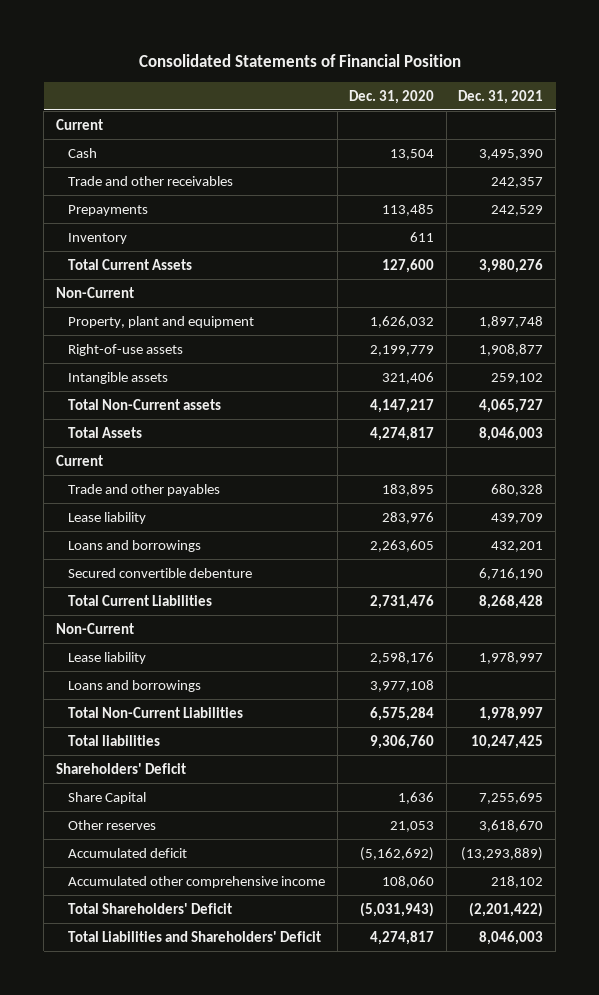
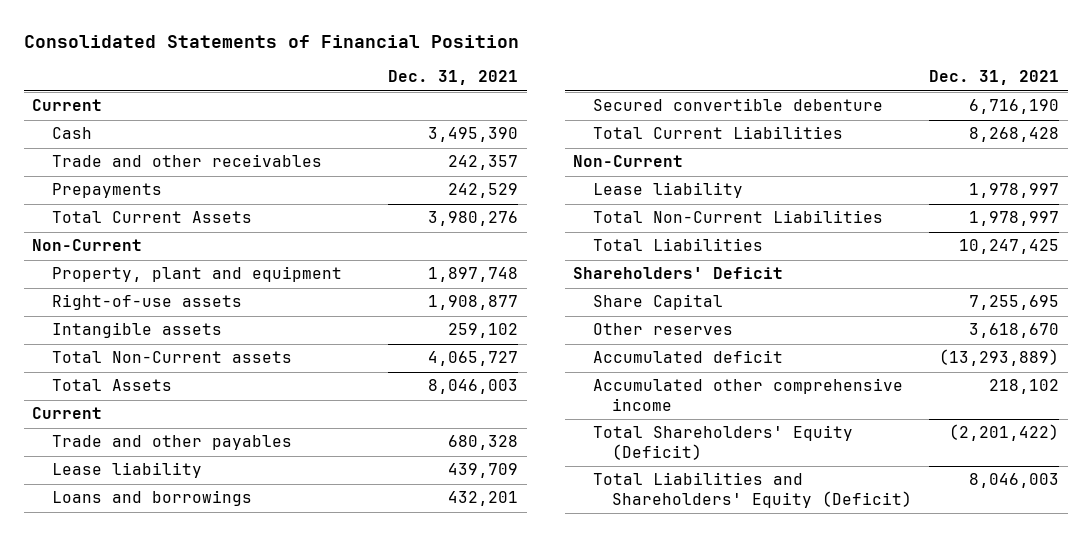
[349,89,435,104] Dec. 31, 2020 -> none
[68,232,128,244] Inventory -> none
[68,679,202,692] Loans and borrowings -> none
[68,734,161,746] Total liabilities -> [592,238,763,252] Total Liabilities
[68,902,233,914] Total Shareholders' Deficit -> [592,425,853,461] Total Shareholders' Equity (Deficit)
[68,930,322,942] Total Liabilities and Shareholders' Deficit -> [592,472,913,509] Total Liabilities and Shareholders' Equity (Deficit)

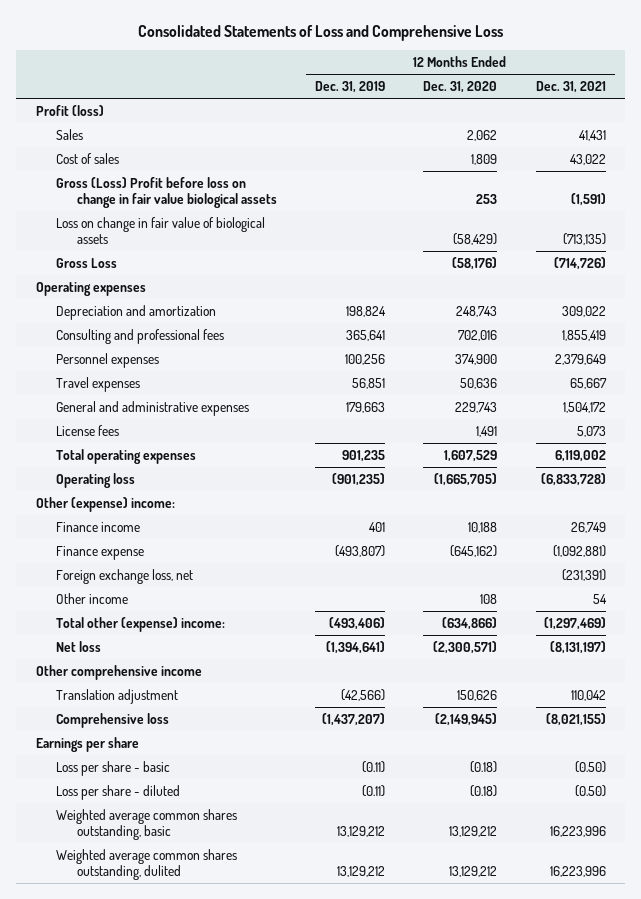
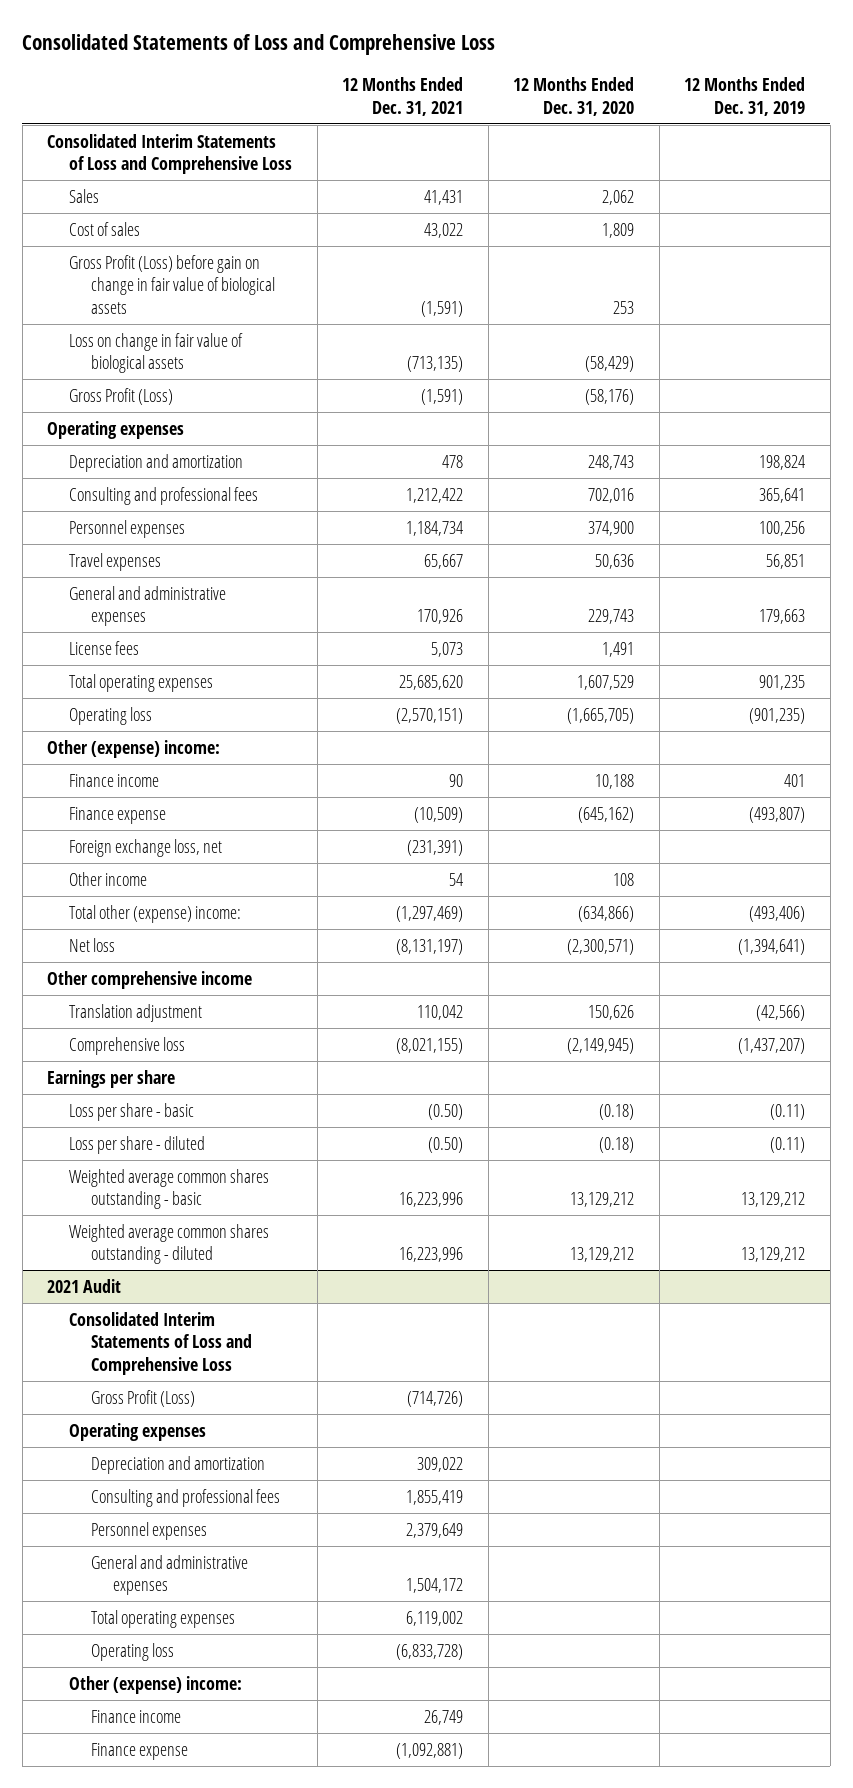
[35,104,104,116] Profit (loss) -> [47,133,293,175] Consolidated Interim Statements of Loss and Comprehensive Loss
[56,176,278,208] Gross (Loss) Profit before loss on change in fair value biological assets -> [69,254,275,314] Gross Profit (Loss) before gain on change in fair value of biological assets
[56,257,118,268] Gross Loss -> [69,387,174,405] Gross Profit (Loss)
[553,256,606,270] (714,726) -> [421,388,464,405] (1,591)
[561,305,606,317] 309,022 -> [442,454,464,468] 478
[561,329,606,341] 1,855,419 -> [406,487,464,503] 1,212,422
[554,353,606,365] 2,379,649 -> [406,520,464,536] 1,184,734
[562,401,606,413] 1,504,172 -> [417,609,464,625] 170,926
[554,449,606,462] 6,119,002 -> [399,674,464,690] 25,685,620
[540,472,606,486] (6,833,728) -> [396,707,464,724] (2,570,151)
[570,521,606,533] 26,749 -> [449,773,464,787] 90
[552,544,606,557] (1,092,881) -> [414,806,464,823] (10,509)
[56,808,238,840] Weighted average common shares outstanding, basic -> [69,1168,270,1210] Weighted average common shares outstanding - basic
[56,848,238,880] Weighted average common shares outstanding, dulited -> [69,1223,270,1265] Weighted average common shares outstanding - diluted
none -> [47,1278,122,1293] 2021 Audit
none -> [69,1311,252,1375] Consolidated Interim Statements of Loss and Comprehensive Loss
none -> [90,1389,195,1407] Gross Profit (Loss)
none -> [69,1422,207,1441] Operating expenses
none -> [90,1455,265,1474] Depreciation and amortization
none -> [90,1488,280,1507] Consulting and professional fees
none -> [90,1521,207,1540] Personnel expenses
none -> [90,1554,248,1596] General and administrative expenses
none -> [90,1609,235,1628] Total operating expenses
none -> [90,1642,174,1661] Operating loss
none -> [69,1675,243,1694] Other (expense) income:
none -> [90,1709,181,1723] Finance income
none -> [90,1742,188,1760] Finance expense

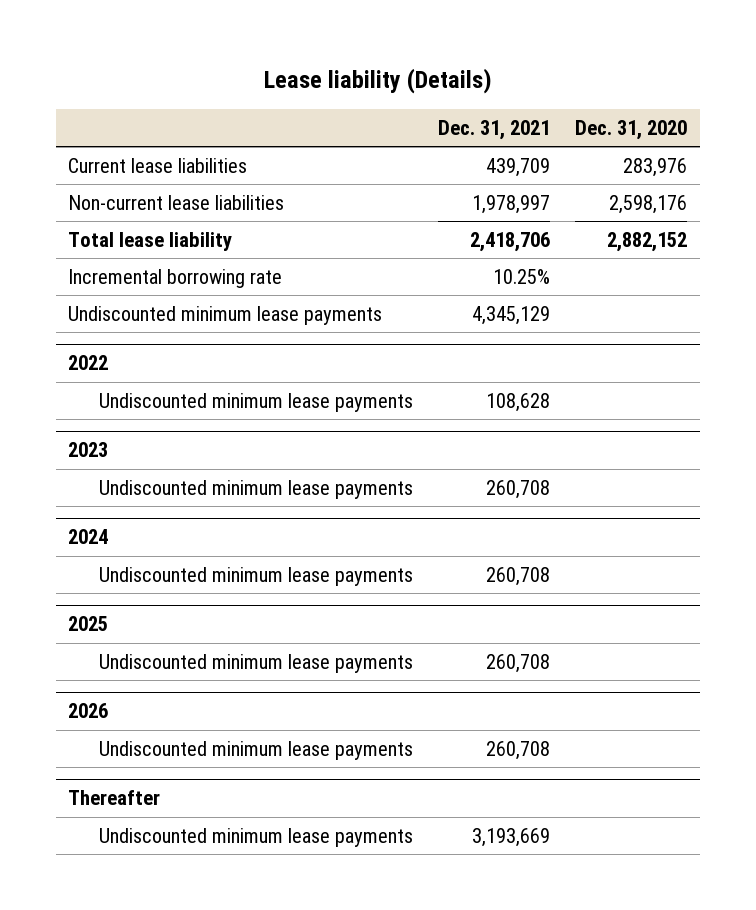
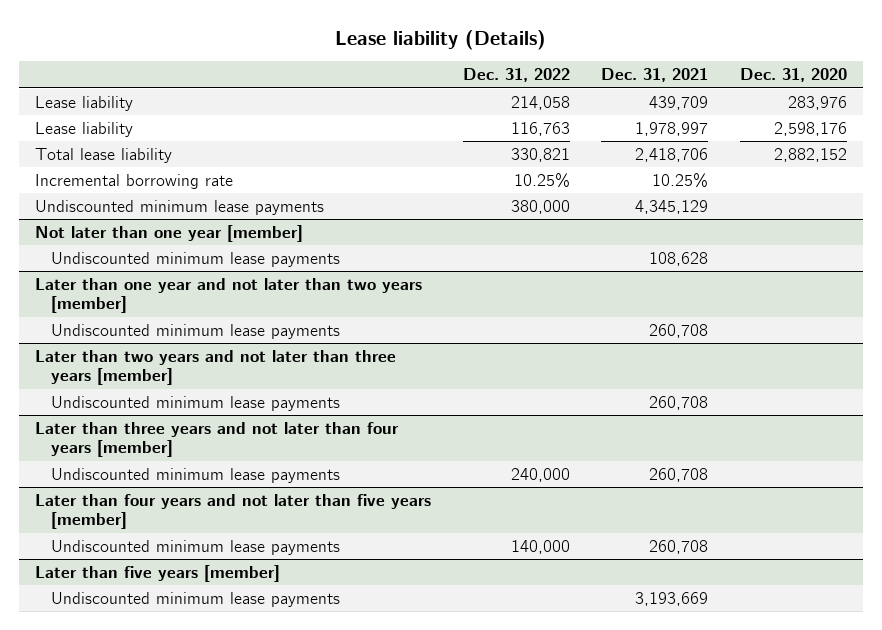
none -> [462,68,570,83] Dec. 31, 2022
[68,158,248,174] Current lease liabilities -> [34,95,133,111] Lease liability
[68,195,285,211] Non-current lease liabilities -> [34,121,133,137] Lease liability
[68,355,109,371] 2022 -> [34,224,303,242] Not later than one year [member]
[68,442,109,458] 2023 -> [34,277,422,314] Later than one year and not later than two years [member]
[68,529,109,545] 2024 -> [34,349,396,386] Later than two years and not later than three years [member]
[68,616,109,632] 2025 -> [34,421,399,458] Later than three years and not later than four years [member]
[68,703,109,719] 2026 -> [34,493,431,530] Later than four years and not later than five years [member]
[68,790,161,806] Thereafter -> [34,564,280,582] Later than five years [member]

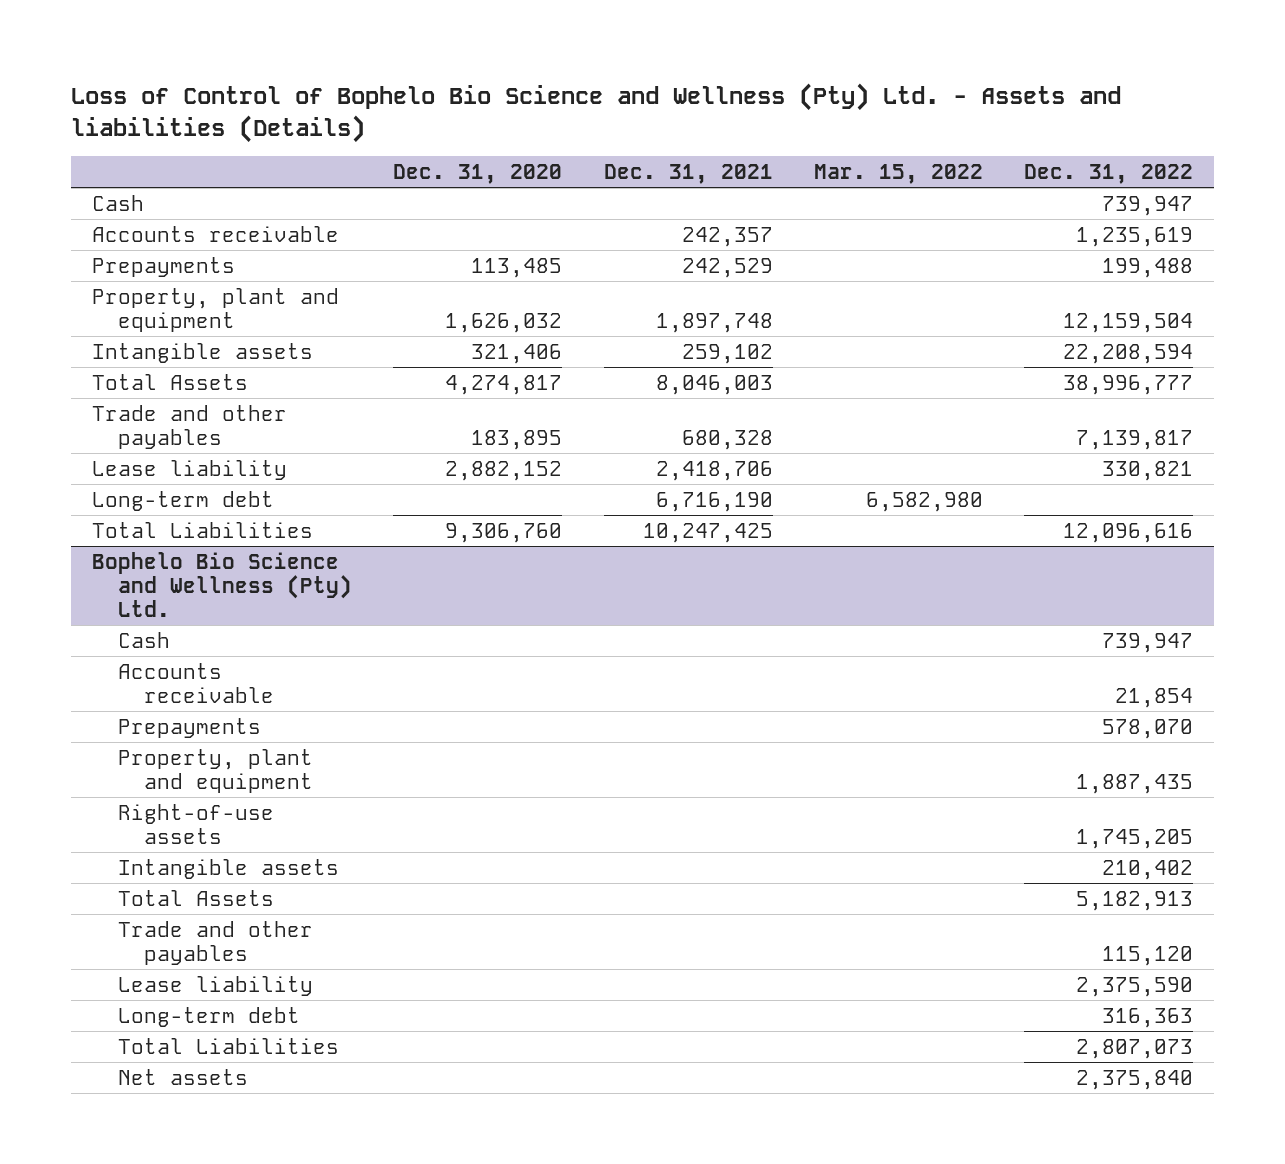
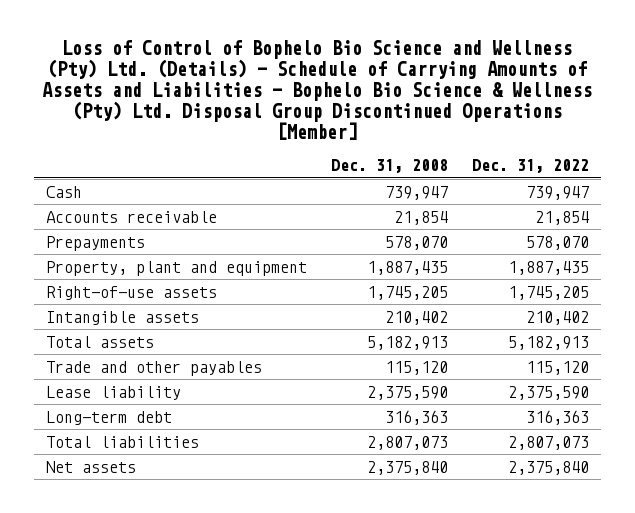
[71,82,1122,143] Loss of Control of Bophelo Bio Science and Wellness (Pty) Ltd. - Assets and liabilities (Details) -> [42,39,593,140] Loss of Control of Bophelo Bio Science and Wellness (Pty) Ltd. (Details) - Schedule of Carrying Amounts of Assets and Liabilities - Bophelo Bio Science & Wellness (Pty) Ltd. Disposal Group Discontinued Operations [Member]
[393,164,563,185] Dec. 31, 2020 -> none
[603,164,773,185] Dec. 31, 2021 -> none
[813,164,983,185] Mar. 15, 2022 -> none
none -> [330,159,448,174] Dec. 31, 2008
[91,225,339,242] Accounts receivable -> none
[91,256,235,277] Prepayments -> none
[91,287,339,332] Property, plant and equipment -> none
[91,342,313,363] Intangible assets -> none
[91,373,248,390] Total Assets -> none
[91,404,287,449] Trade and other payables -> none
[91,459,287,480] Lease liability -> none
[91,490,274,511] Long-term debt -> none
[91,521,313,538] Total Liabilities -> none
[91,551,352,617] Bophelo Bio Science and Wellness (Pty) Ltd. -> none
[117,631,170,648] Cash -> none
[117,889,274,906] Total Assets -> [45,335,154,348] Total assets
[117,1037,339,1054] Total Liabilities -> [45,435,199,448] Total liabilities

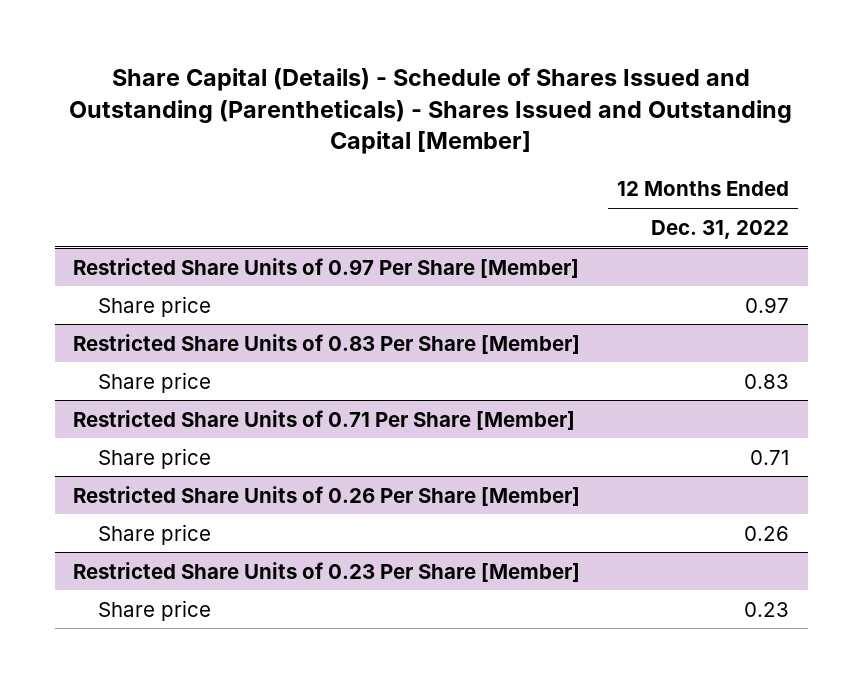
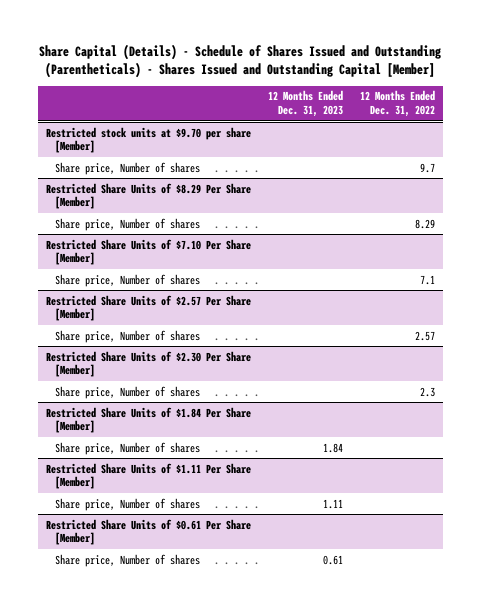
none -> [267,90,343,118] 12 Months Ended Dec. 31, 2023
[73,257,580,278] Restricted Share Units of 0.97 Per Share [Member] -> [45,126,251,154] Restricted stock units at $9.70 per share [Member]
[98,295,212,317] Share price -> [54,161,200,175] Share price, Number of shares
[745,296,790,313] 0.97 -> [419,162,435,173] 9.7
[73,333,581,354] Restricted Share Units of 0.83 Per Share [Member] -> [45,182,251,210] Restricted Share Units of $8.29 Per Share [Member]
[98,371,212,393] Share price -> [54,217,200,231] Share price, Number of shares
[744,373,790,389] 0.83 -> [414,218,435,229] 8.29
[73,409,576,430] Restricted Share Units of 0.71 Per Share [Member] -> [45,238,251,266] Restricted Share Units of $7.10 Per Share [Member]
[98,447,212,469] Share price -> [54,273,200,287] Share price, Number of shares
[750,449,790,465] 0.71 -> [419,274,435,285] 7.1
[73,485,581,506] Restricted Share Units of 0.26 Per Share [Member] -> [45,294,251,322] Restricted Share Units of $2.57 Per Share [Member]
[98,523,212,545] Share price -> [54,329,200,343] Share price, Number of shares
[744,525,790,541] 0.26 -> [414,330,435,341] 2.57
[73,561,581,582] Restricted Share Units of 0.23 Per Share [Member] -> [45,350,251,378] Restricted Share Units of $2.30 Per Share [Member]
[98,599,212,621] Share price -> [54,385,200,399] Share price, Number of shares
[744,601,790,617] 0.23 -> [419,386,435,397] 2.3
none -> [45,406,251,434] Restricted Share Units of $1.84 Per Share [Member]
none -> [54,441,200,455] Share price, Number of shares
none -> [45,462,251,490] Restricted Share Units of $1.11 Per Share [Member]
none -> [54,497,200,511] Share price, Number of shares
none -> [45,518,251,546] Restricted Share Units of $0.61 Per Share [Member]
none -> [54,553,200,567] Share price, Number of shares

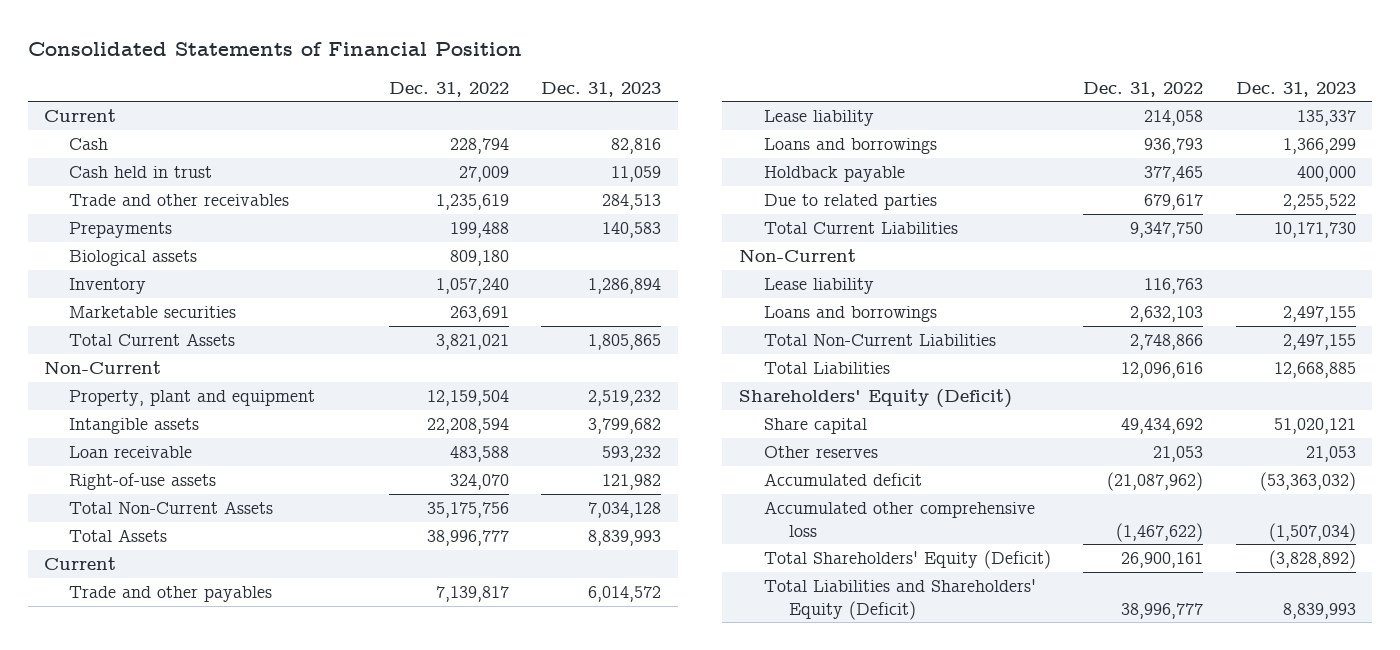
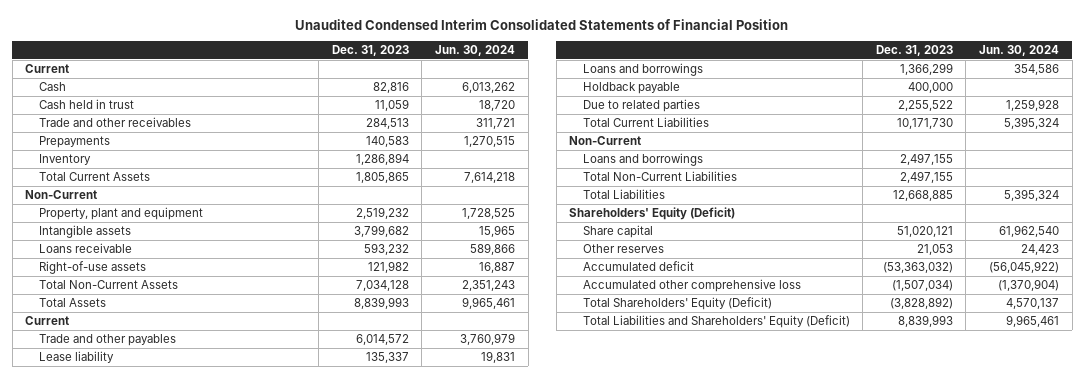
[27,41,522,56] Consolidated Statements of Financial Position -> [295,18,789,30] Unaudited Condensed Interim Consolidated Statements of Financial Position
[388,81,509,97] Dec. 31, 2022 -> none
none -> [434,45,515,57] Jun. 30, 2024
[69,250,198,267] Biological assets -> none
[69,306,237,319] Marketable securities -> none
[69,446,193,459] Loan receivable -> [38,243,132,254] Loans receivable
[763,278,874,295] Lease liability -> none

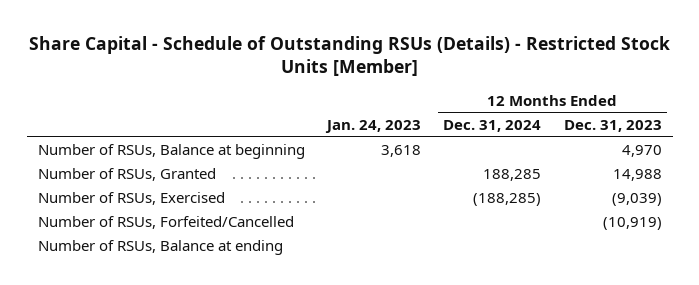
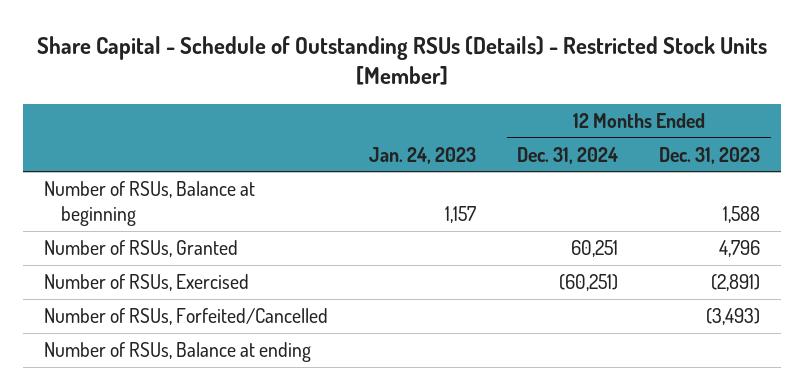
[381,145,422,158] 3,618 -> [444,205,476,223] 1,157
[621,145,662,158] 4,970 -> [723,205,761,223] 1,588
[483,169,542,182] 188,285 -> [571,240,619,258] 60,251
[612,169,662,182] 14,988 -> [719,240,761,258] 4,796
[473,193,542,207] (188,285) -> [559,274,619,292] (60,251)
[611,193,662,207] (9,039) -> [711,274,761,292] (2,891)
[602,217,662,231] (10,919) -> [706,308,761,326] (3,493)

